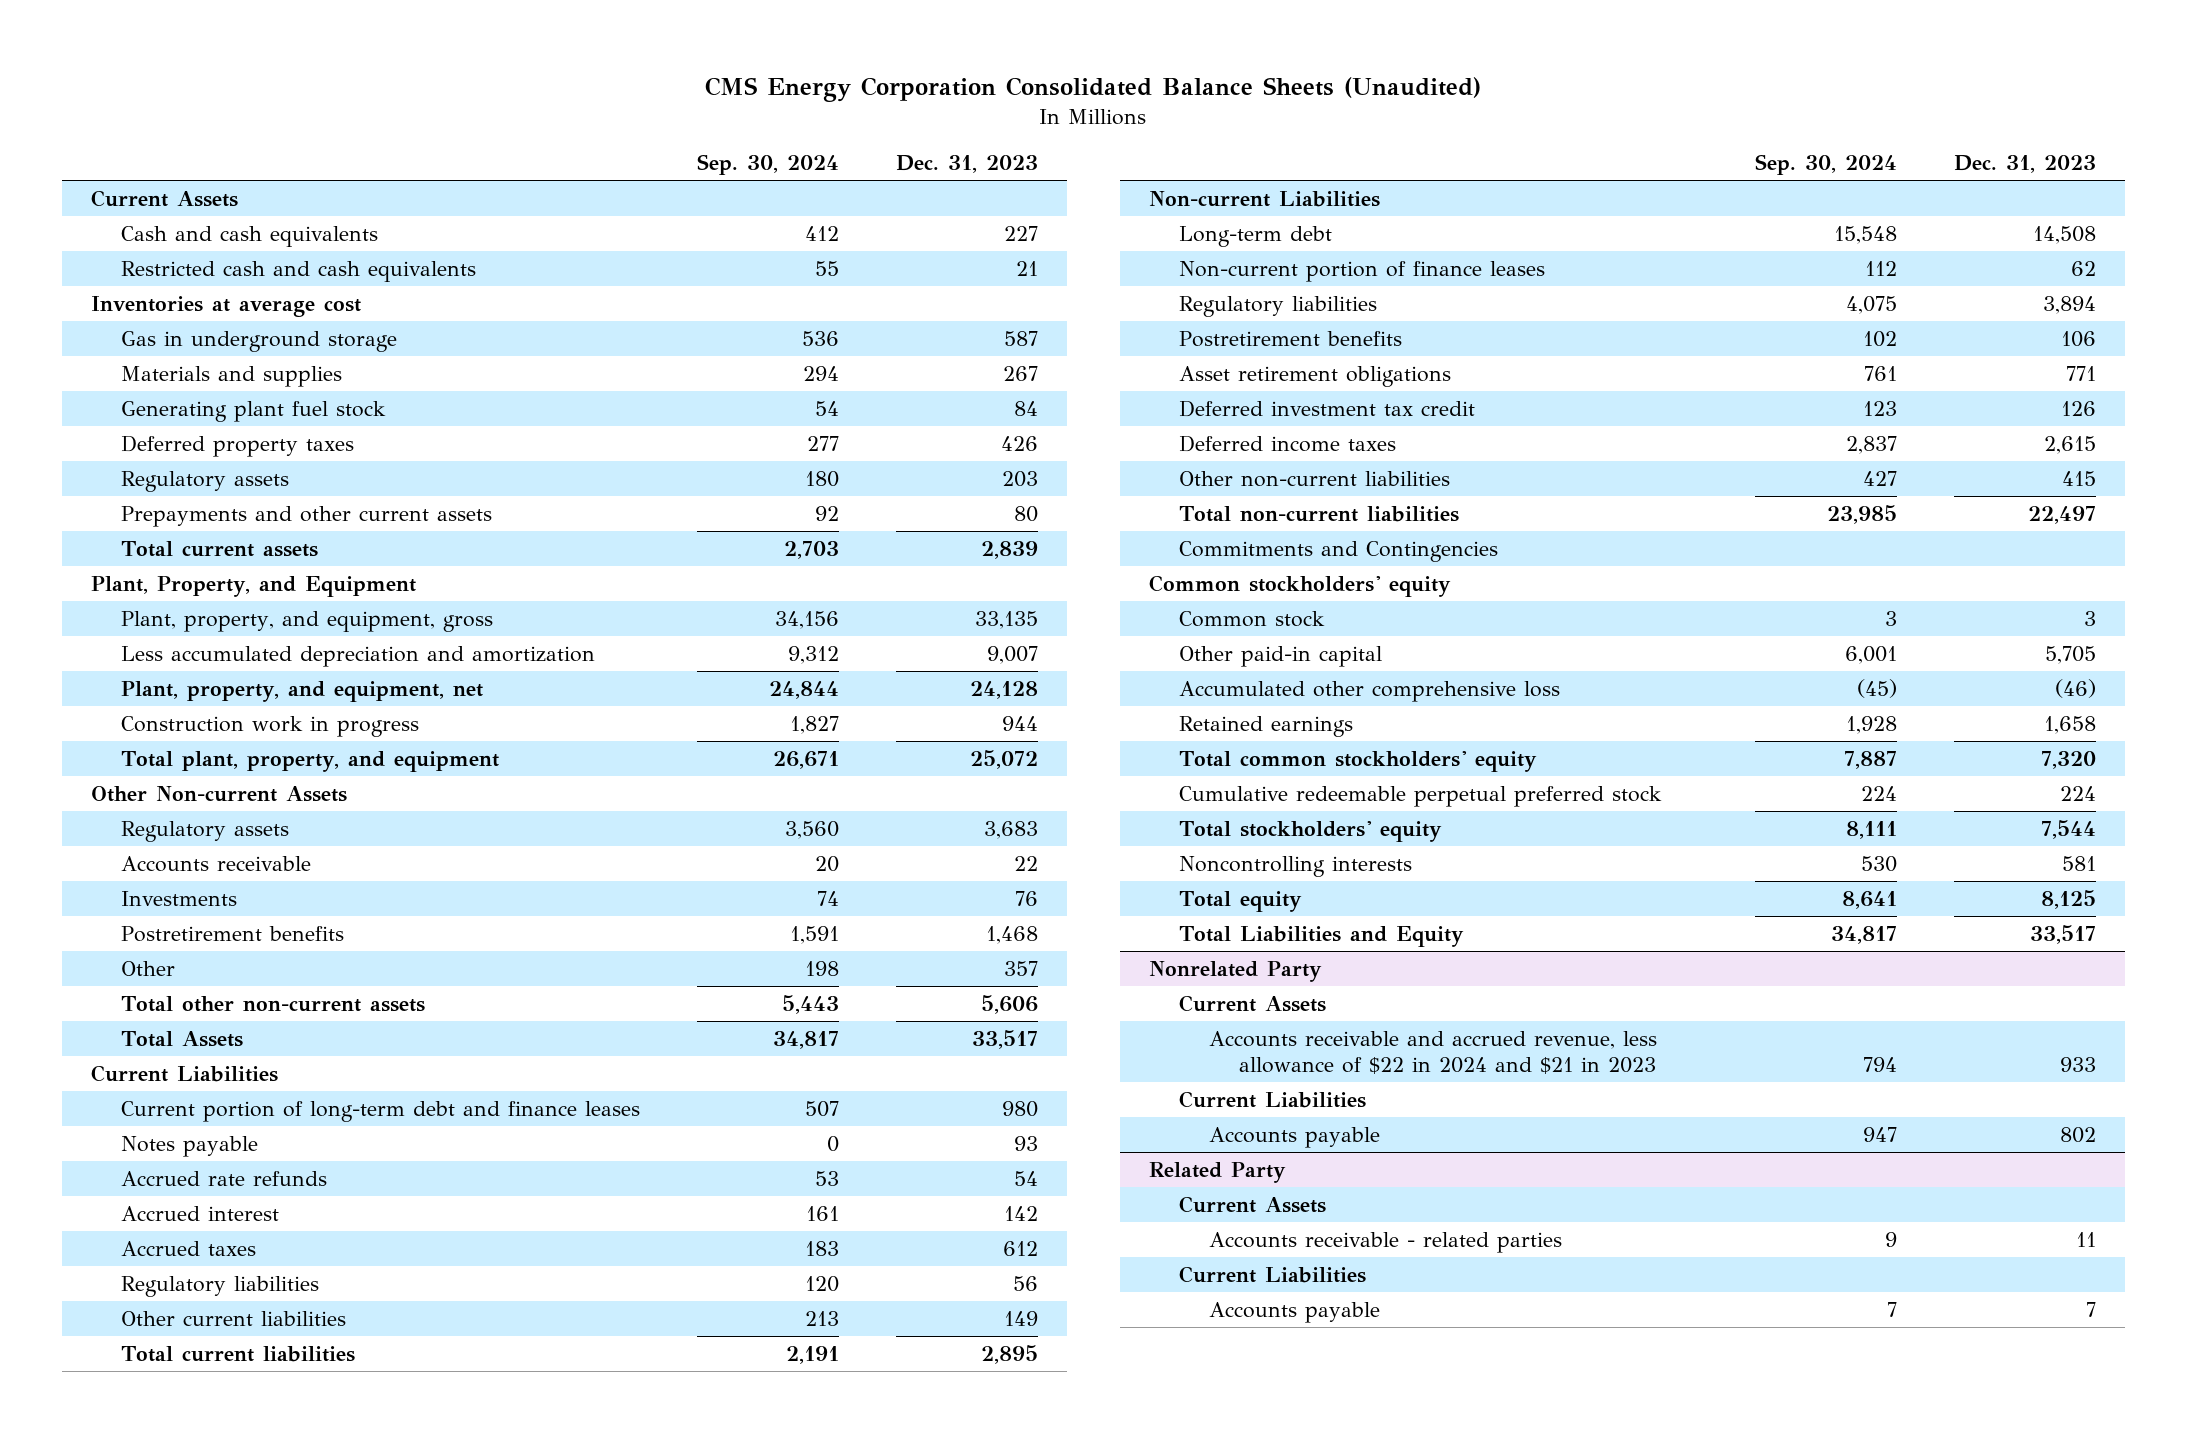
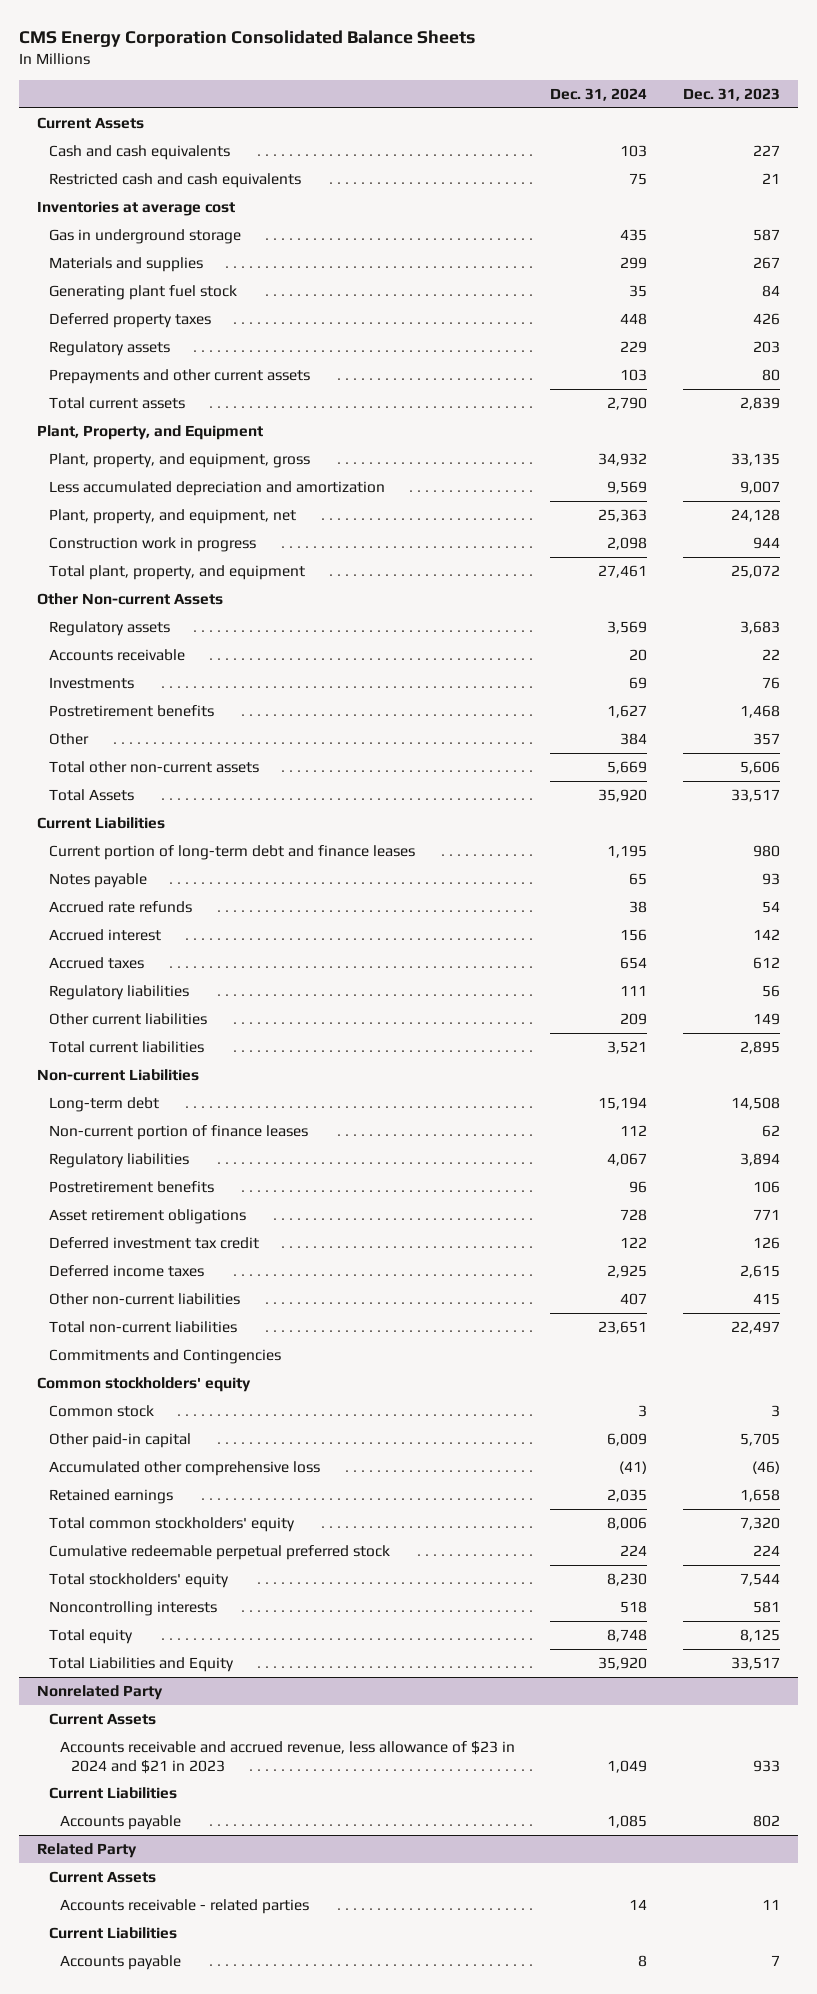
[705,77,1482,103] CMS Energy Corporation Consolidated Balance Sheets (Unaudited) -> [19,30,476,48] CMS Energy Corporation Consolidated Balance Sheets
[697,153,840,175] Sep. 30, 2024 -> none
none -> [550,87,648,101] Dec. 31, 2024
[1208,1030,1657,1074] Accounts receivable and accrued revenue, less allowance of $22 in 2024 and $21 in 2023 -> [59,1740,515,1774] Accounts receivable and accrued revenue, less allowance of $23 in 2024 and $21 in 2023

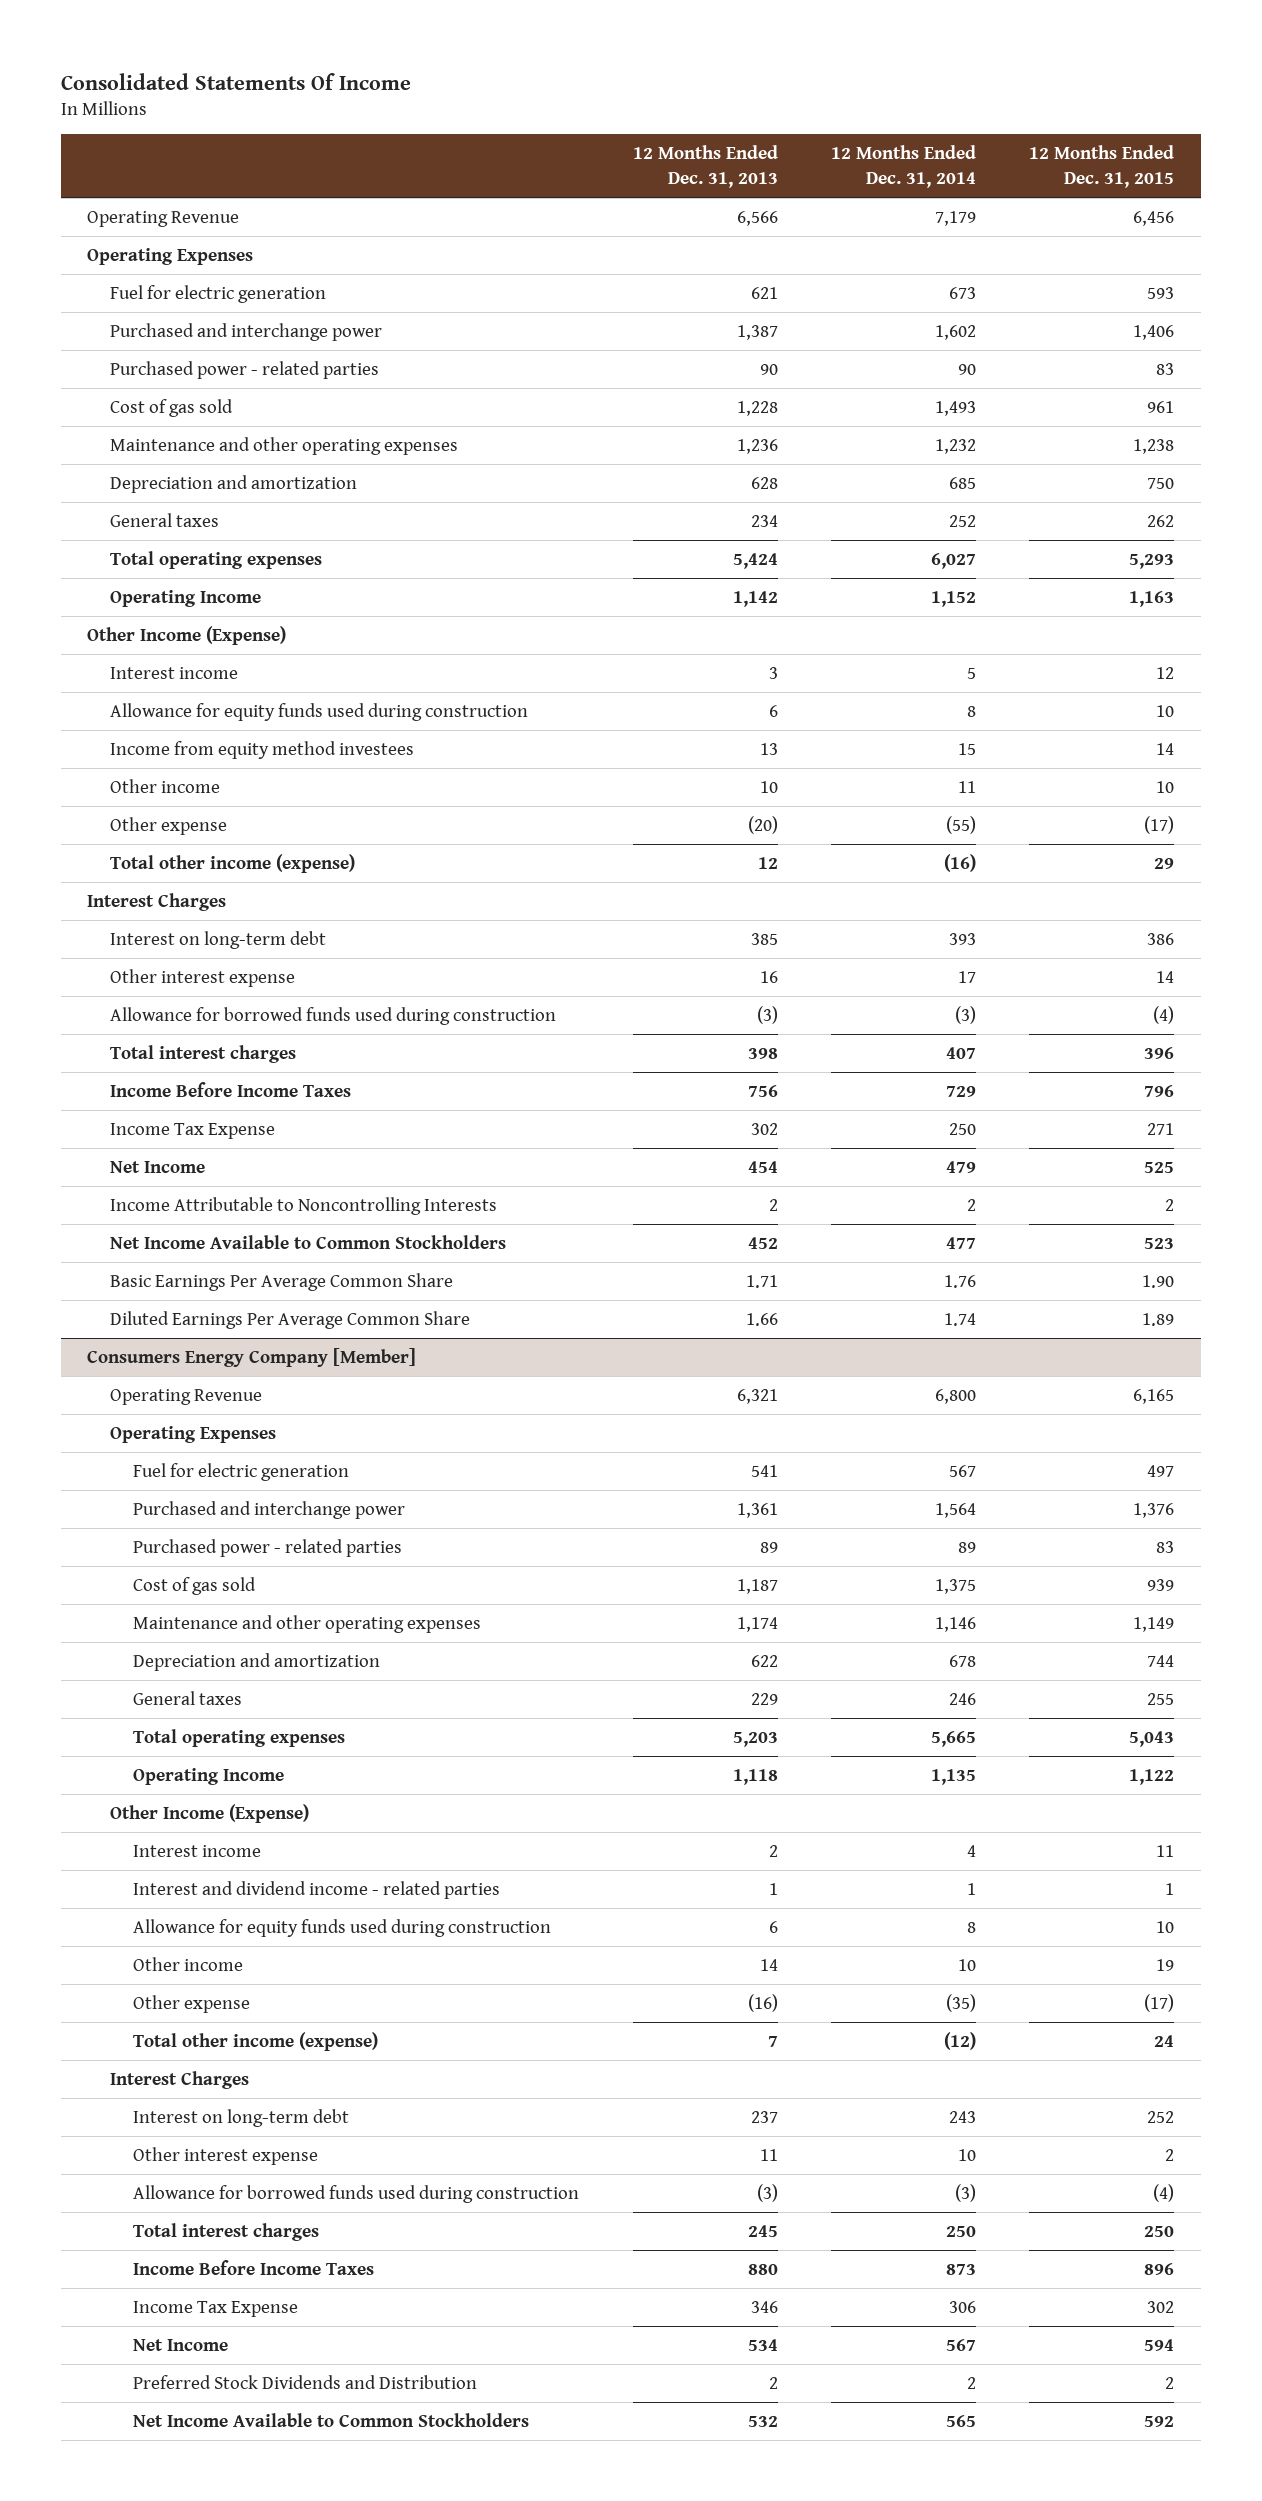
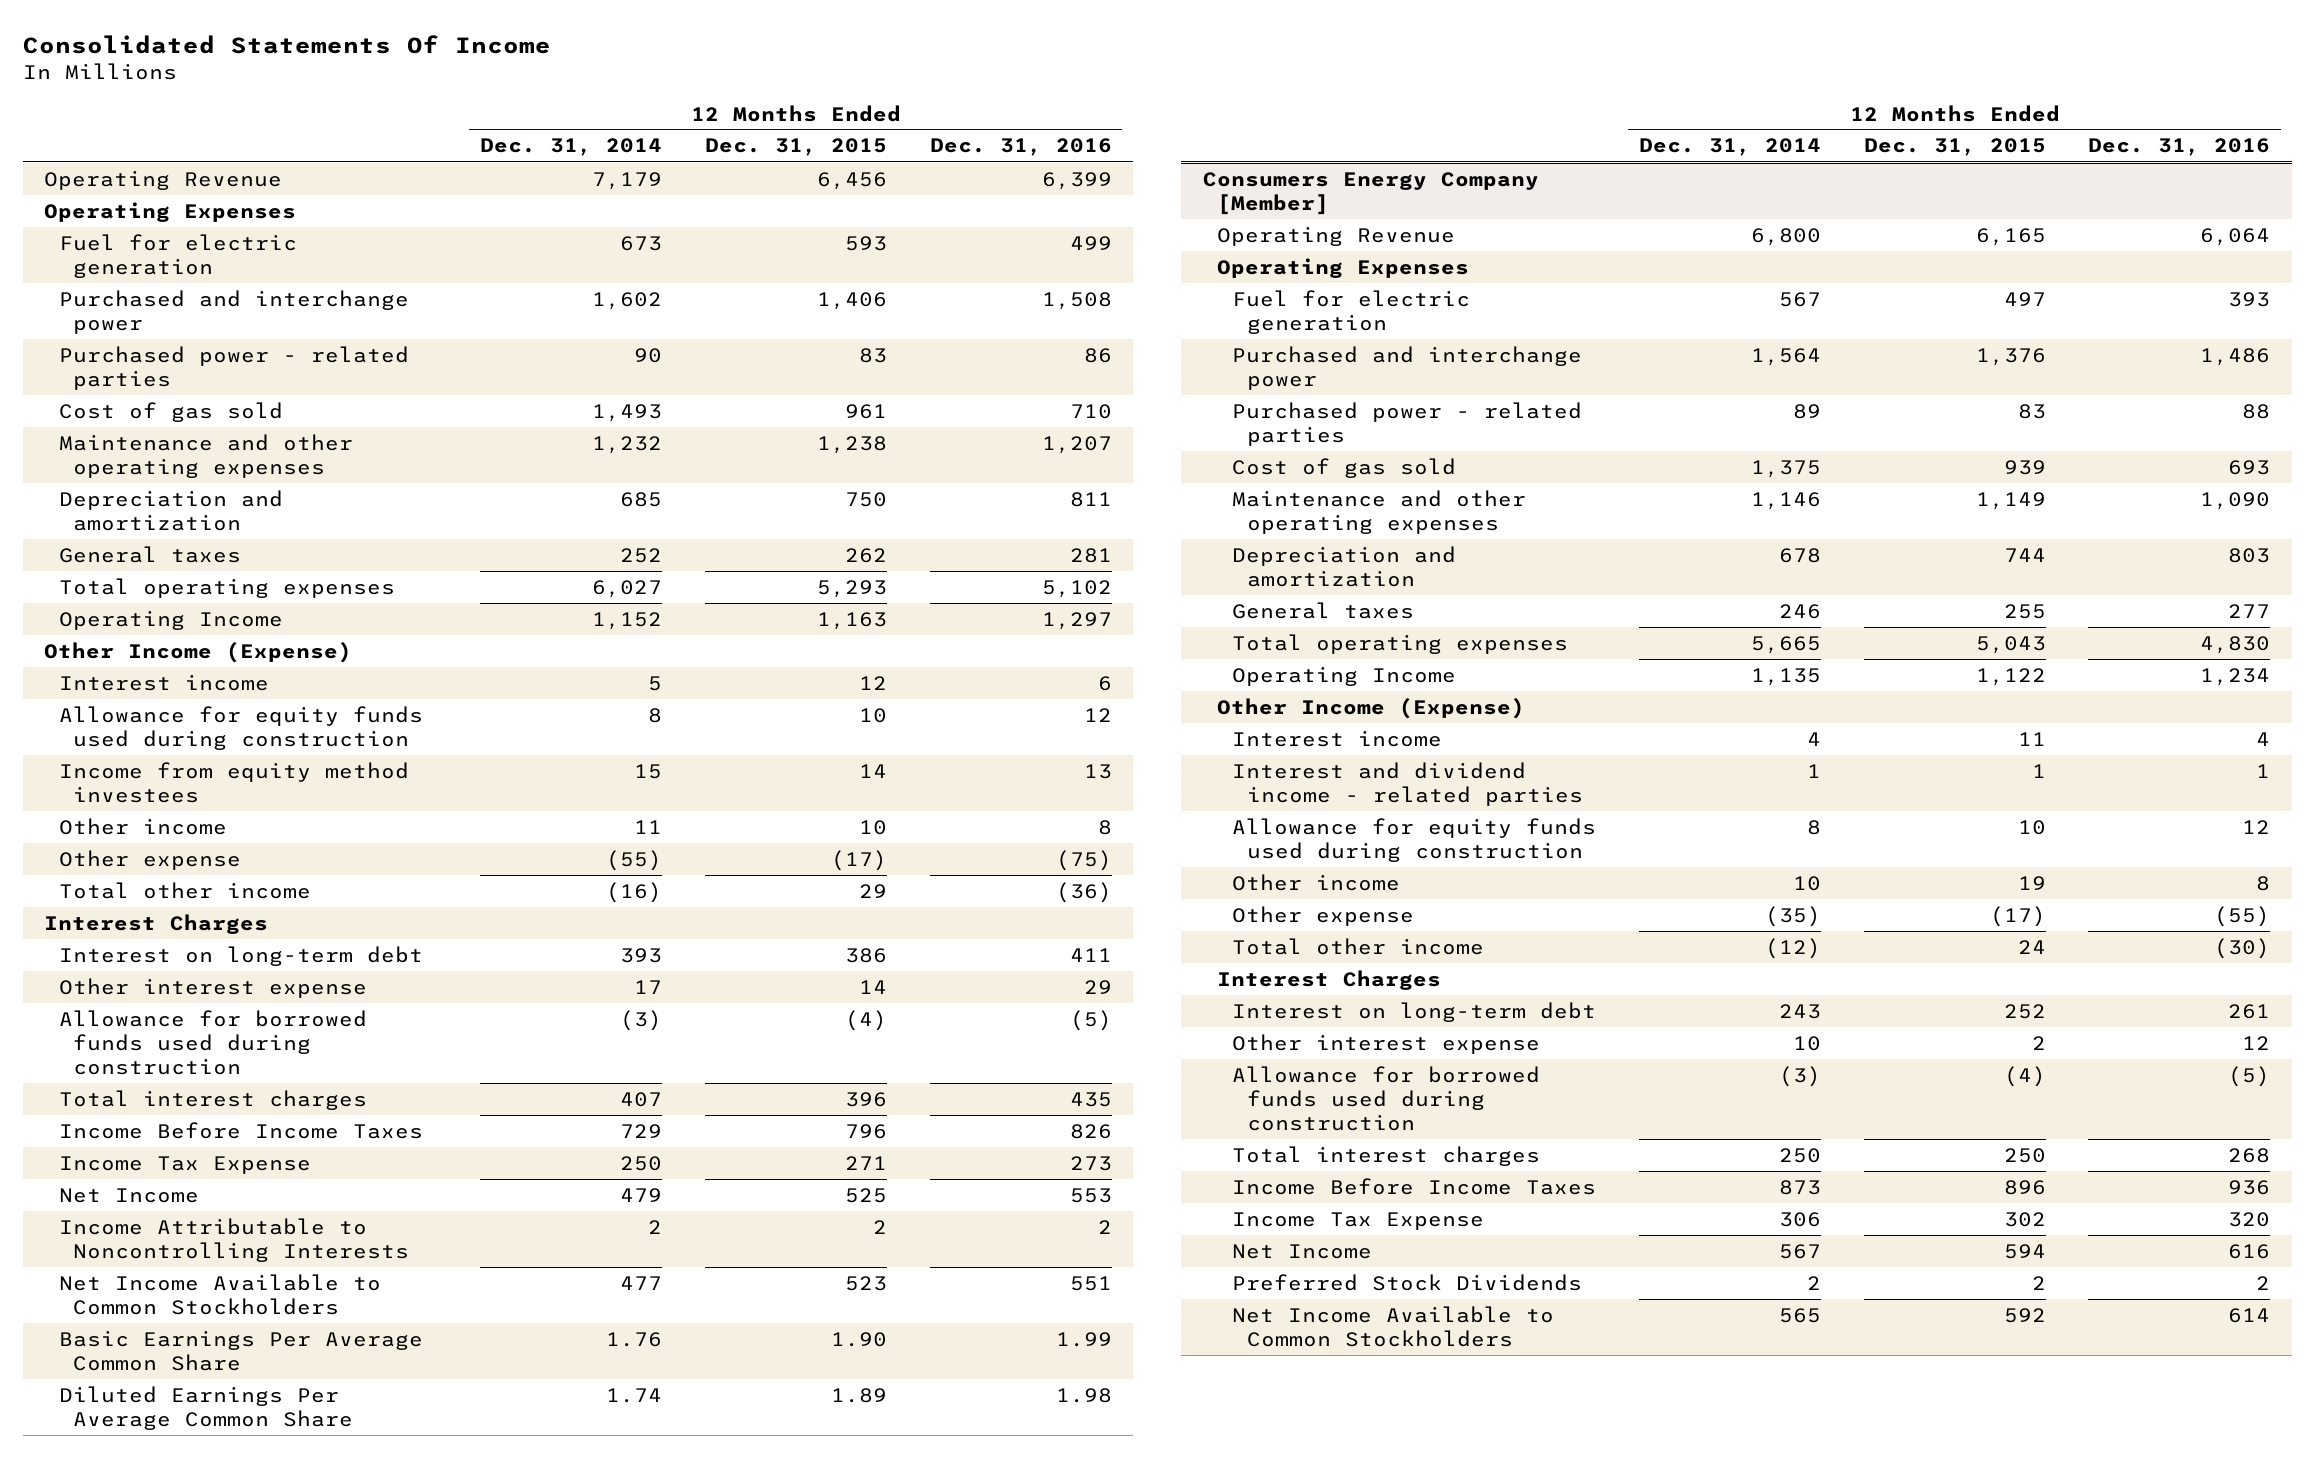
[632,145,778,188] 12 Months Ended Dec. 31, 2013 -> none
none -> [929,138,1112,157] Dec. 31, 2016
[110,854,356,874] Total other income (expense) -> [58,881,311,899] Total other income
[133,2032,379,2052] Total other income (expense) -> [1231,937,1484,955] Total other income
[133,2375,478,2390] Preferred Stock Dividends and Distribution -> [1231,1273,1582,1291] Preferred Stock Dividends

